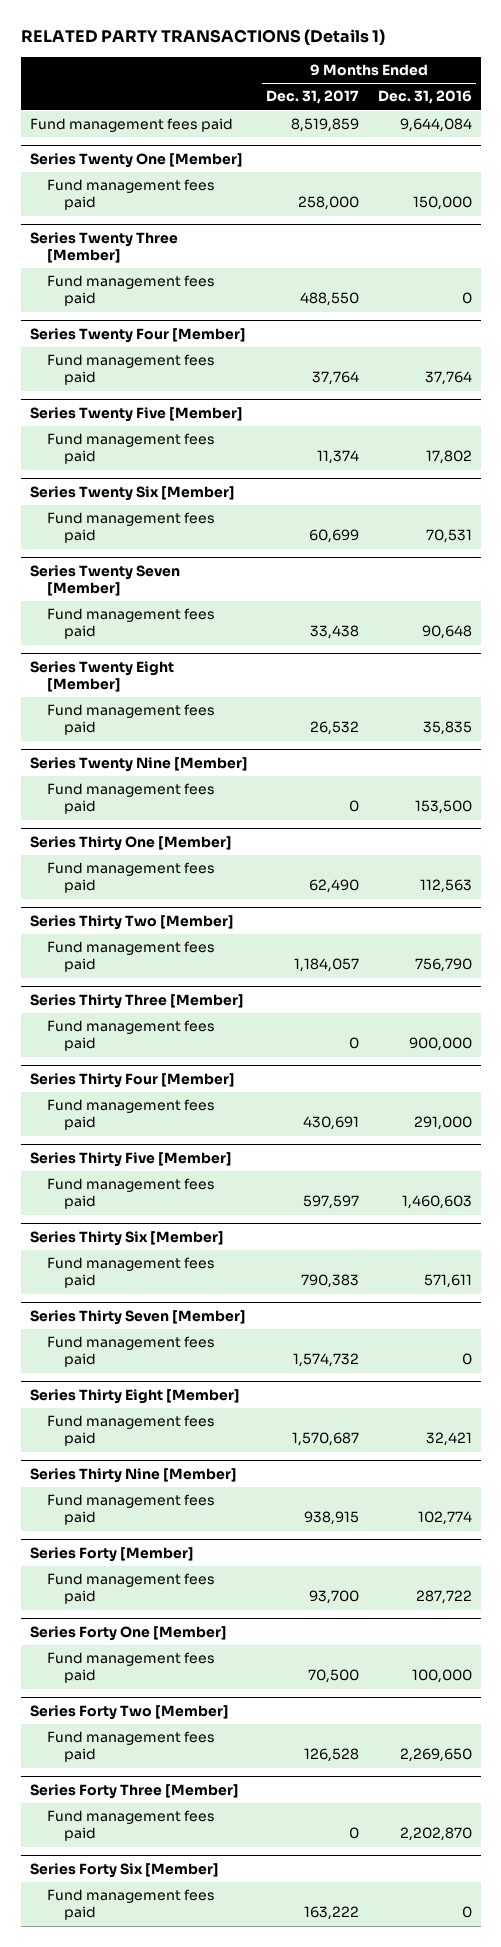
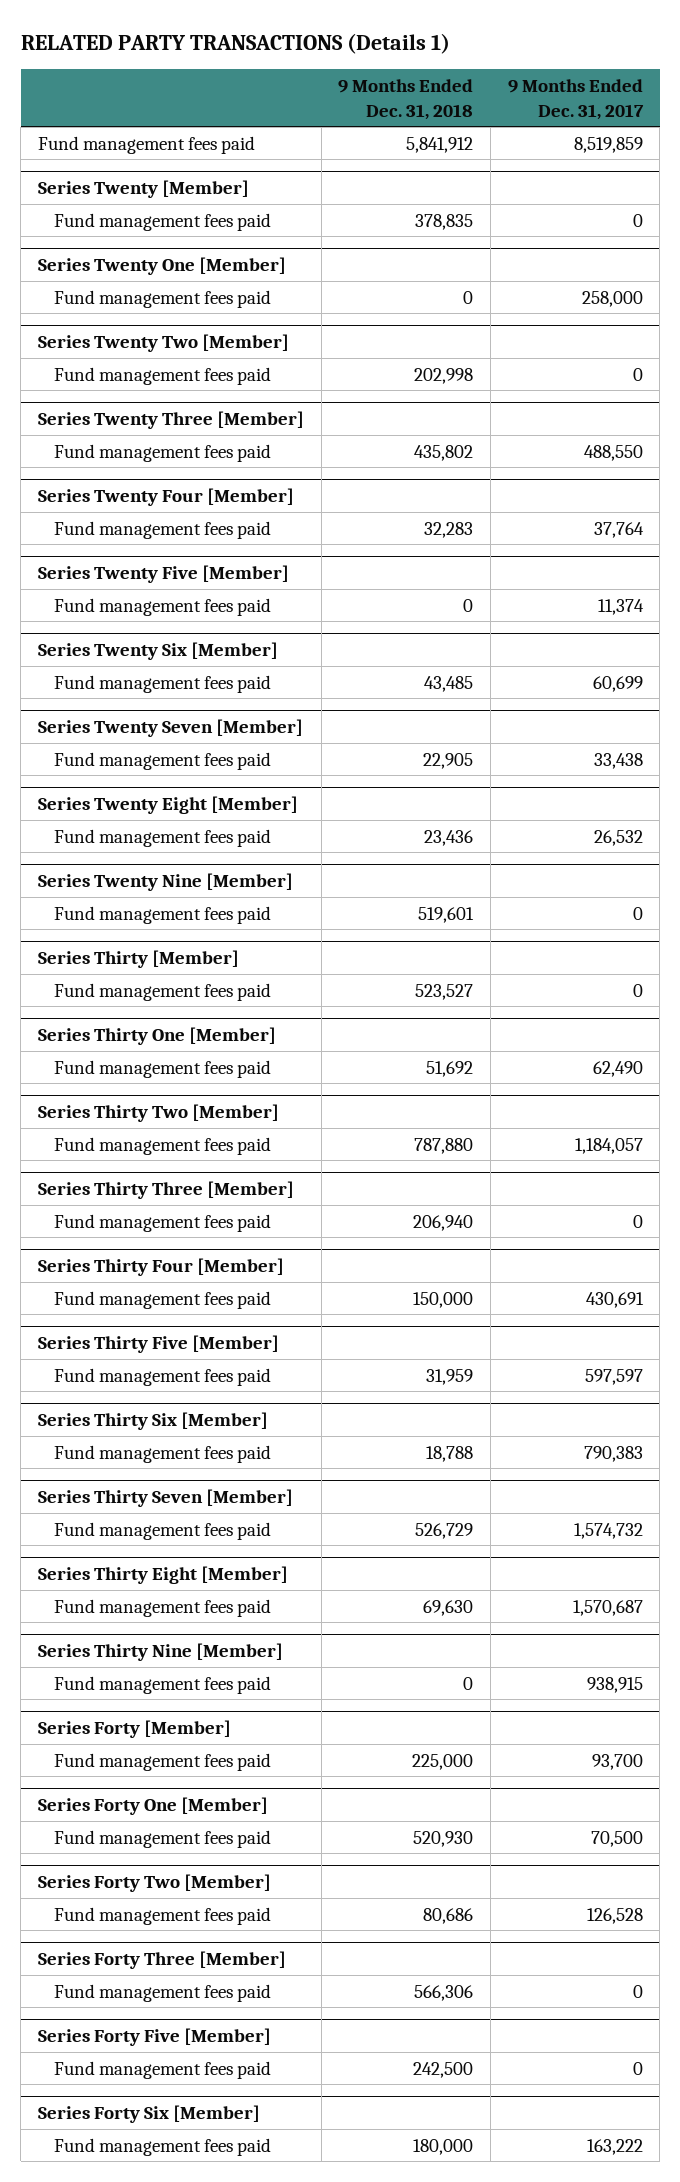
[377,90,472,105] Dec. 31, 2016 -> none
none -> [338,78,474,120] 9 Months Ended Dec. 31, 2018
none -> [37,180,249,199] Series Twenty [Member]
none -> [54,212,272,231] Fund management fees paid
none -> [37,334,289,353] Series Twenty Two [Member]
none -> [54,366,272,385] Fund management fees paid
none -> [37,950,239,969] Series Thirty [Member]
none -> [54,982,272,1001] Fund management fees paid
none -> [37,2028,271,2047] Series Forty Five [Member]
none -> [54,2060,272,2079] Fund management fees paid

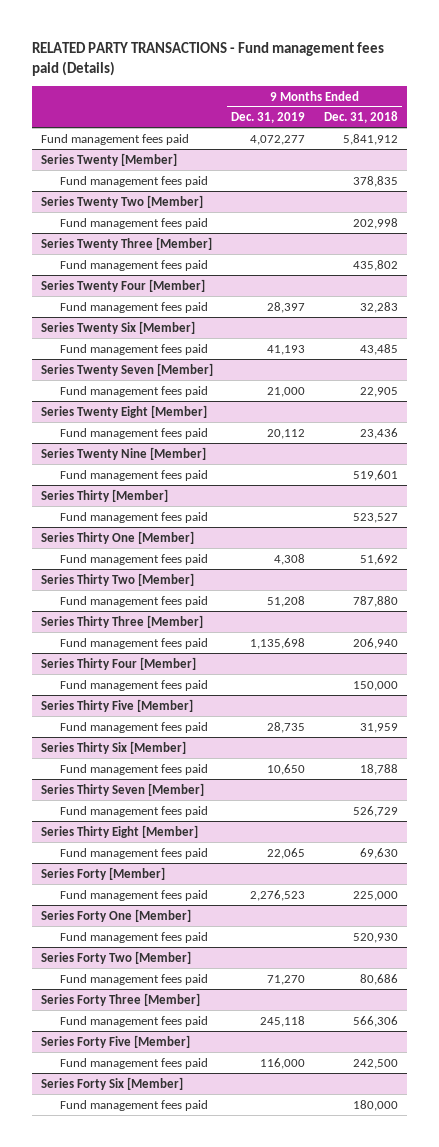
[20,33,450,55] RELATED PARTY TRANSACTIONS (Details 1) -> [32,41,385,77] RELATED PARTY TRANSACTIONS - Fund management fees paid (Details)
[507,78,644,120] 9 Months Ended Dec. 31, 2017 -> none
none -> [231,112,306,124] Dec. 31, 2019
[37,257,286,276] Series Twenty One [Member] -> none
[54,289,272,308] Fund management fees paid -> none
[37,565,289,584] Series Twenty Five [Member] -> none
[54,597,272,616] Fund management fees paid -> none
[37,1643,283,1662] Series Thirty Nine [Member] -> none
[54,1675,272,1694] Fund management fees paid -> none

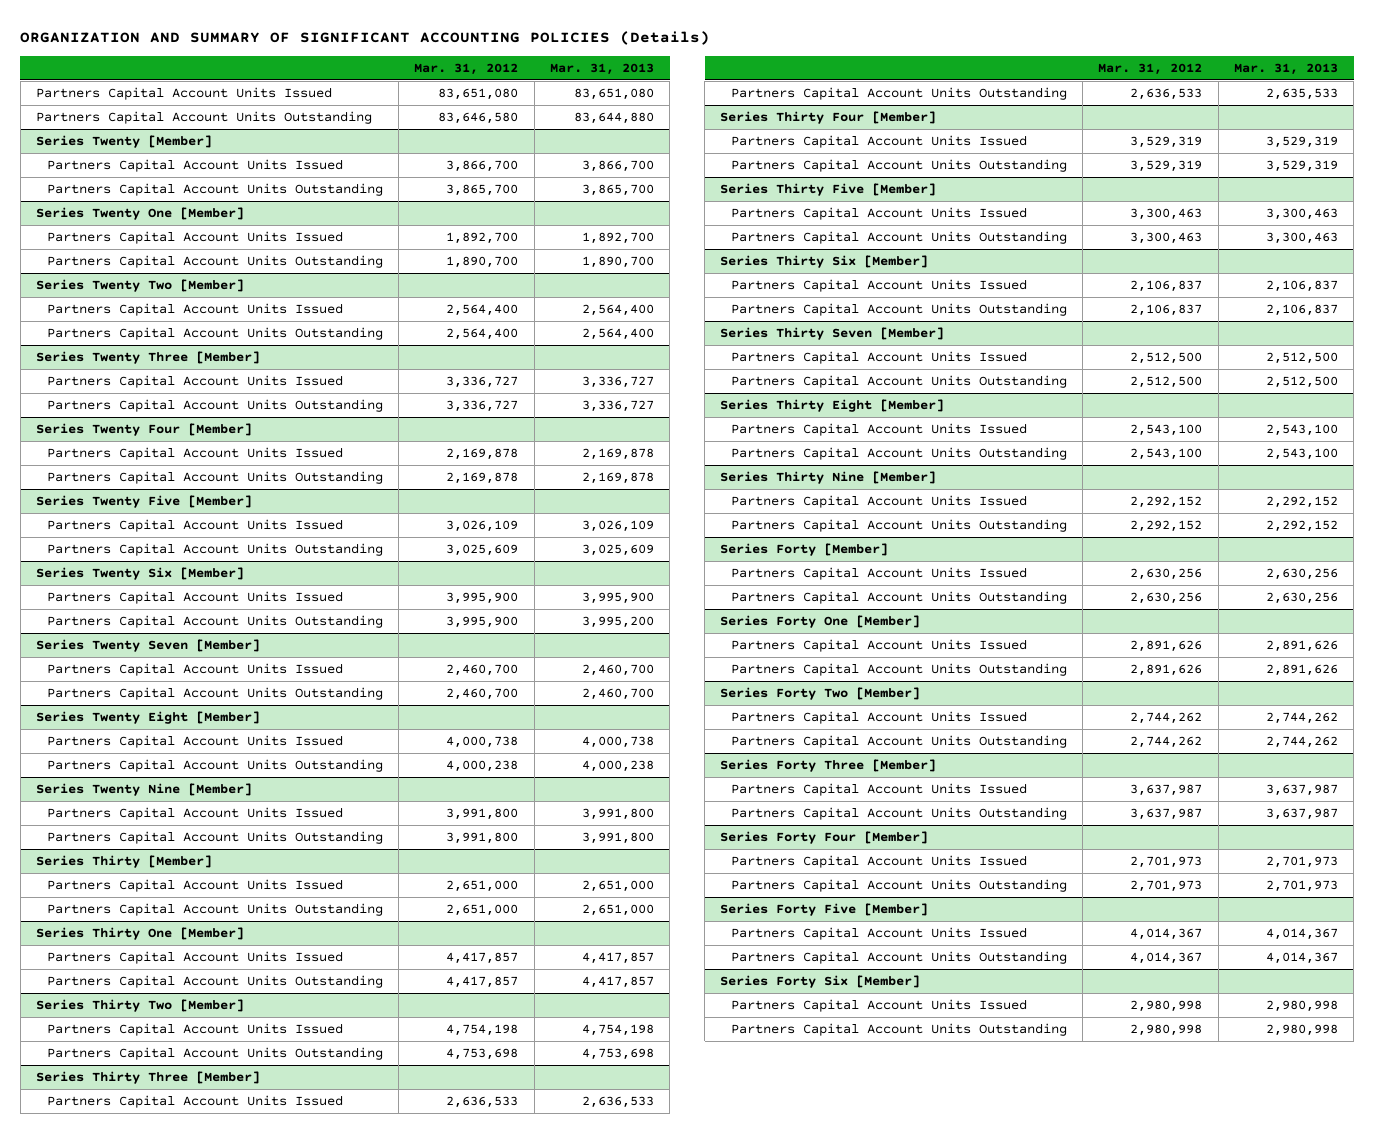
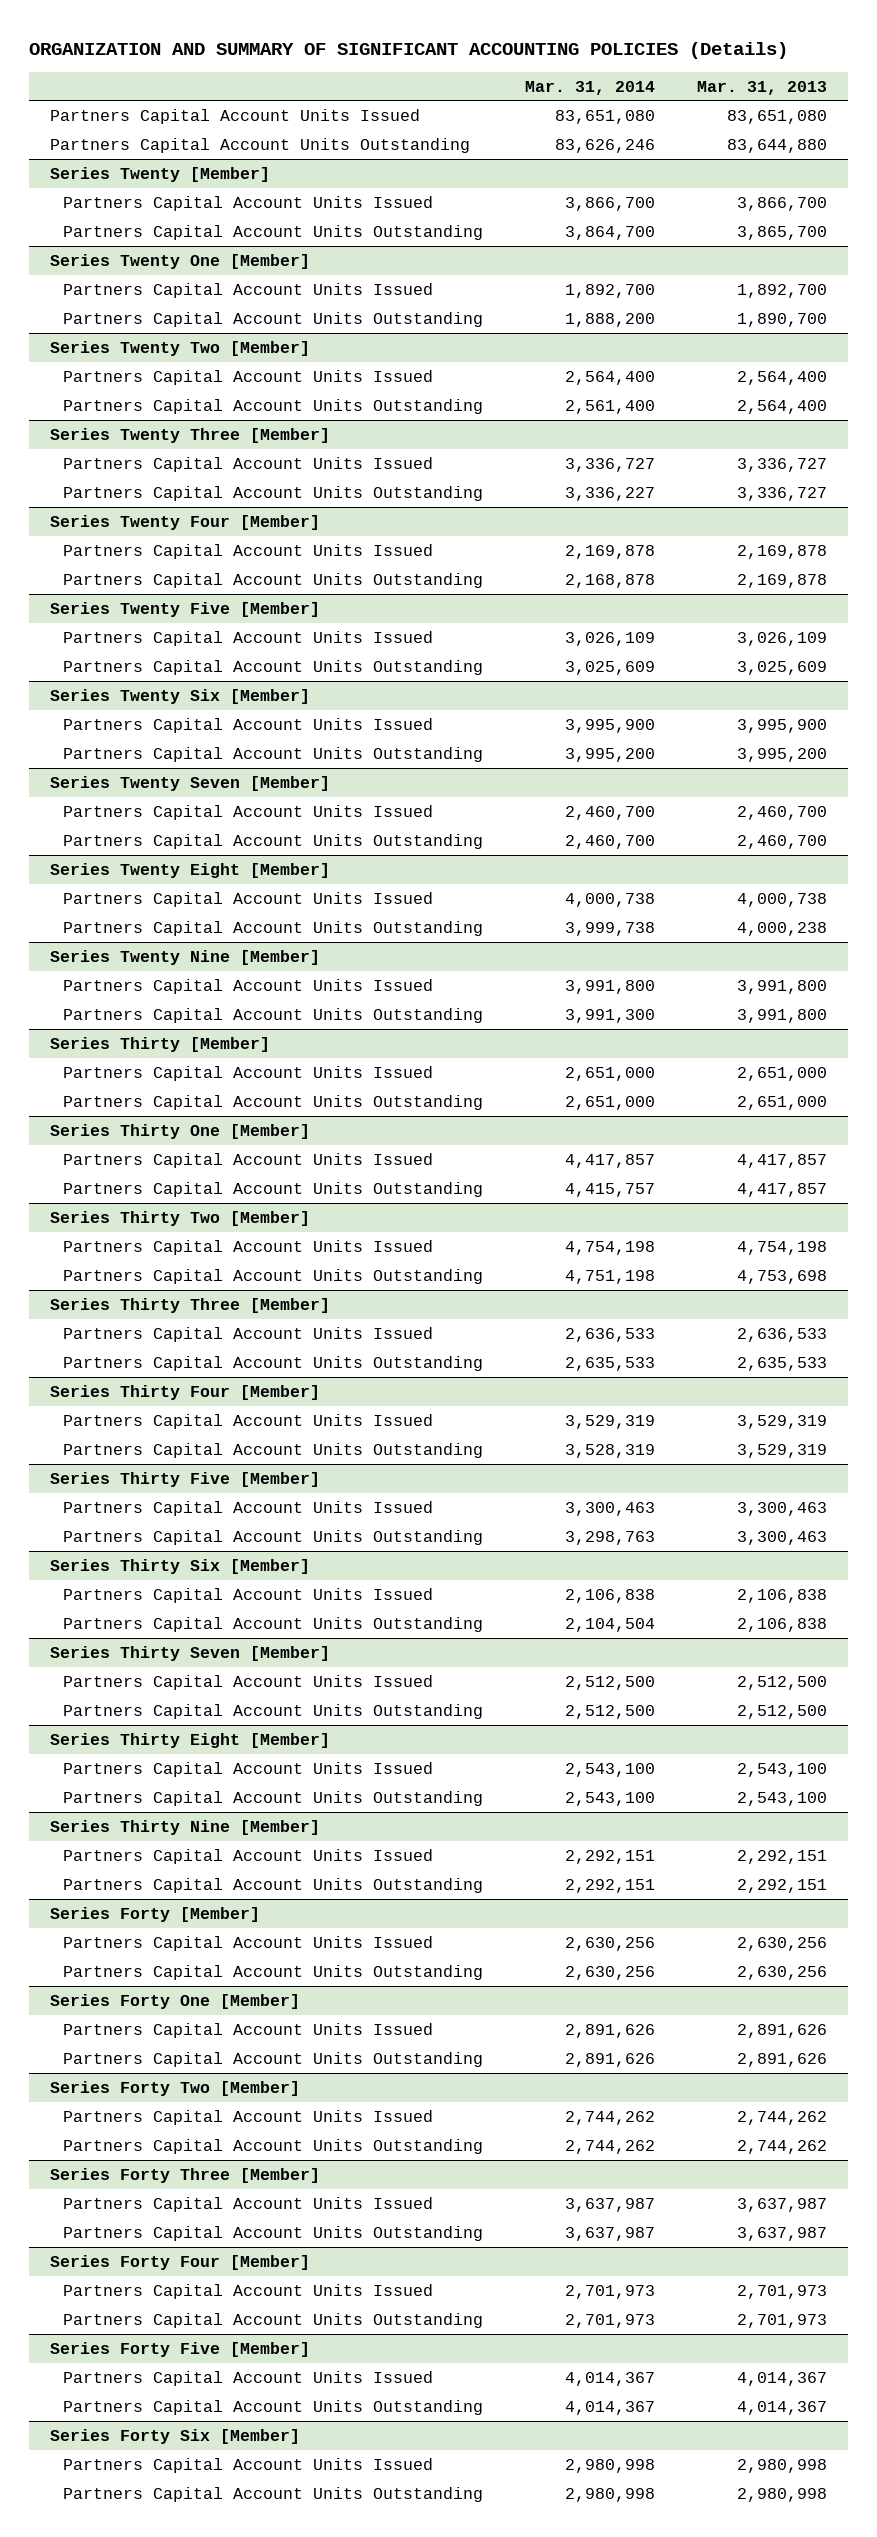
[414,63,519,76] Mar. 31, 2012 -> none
none -> [525,80,656,95] Mar. 31, 2014
[1266,279,1339,292] 2,106,837 -> [737,1588,828,1603] 2,106,838
[1266,303,1339,316] 2,106,837 -> [737,1617,828,1632] 2,106,838
[1266,495,1339,508] 2,292,152 -> [737,1849,828,1864] 2,292,151
[1266,519,1339,532] 2,292,152 -> [737,1878,828,1893] 2,292,151

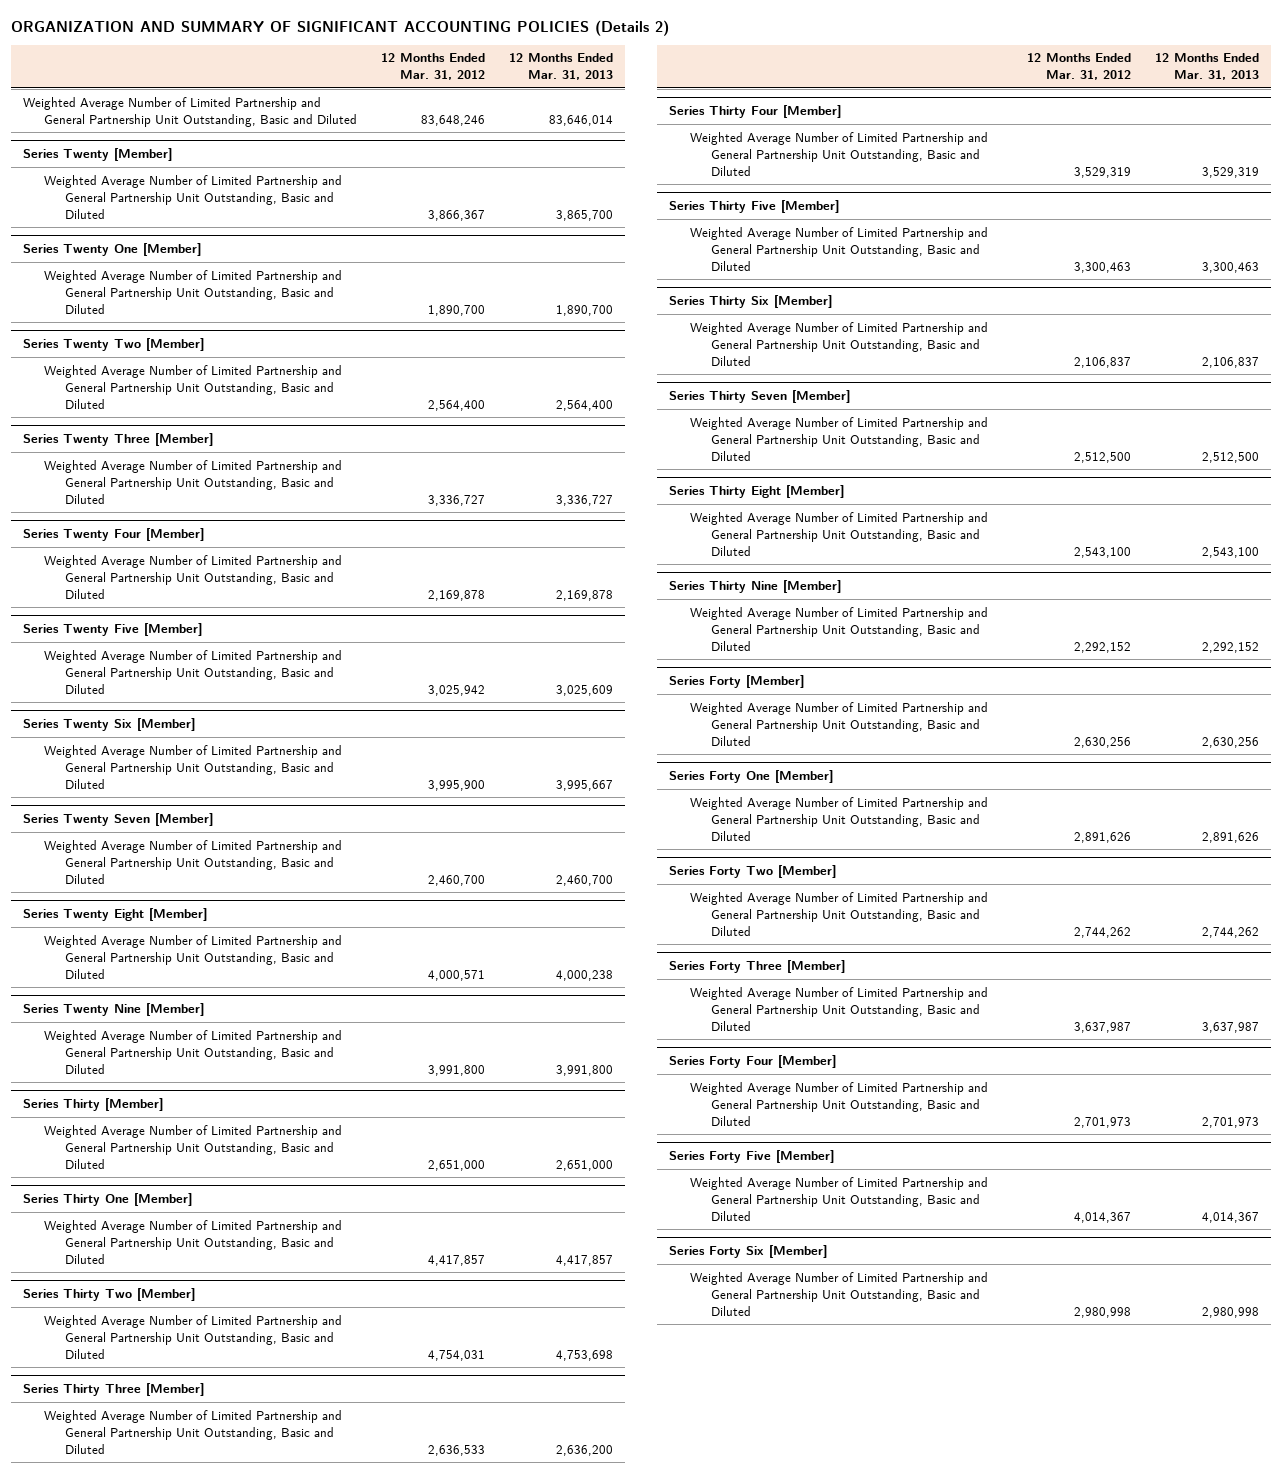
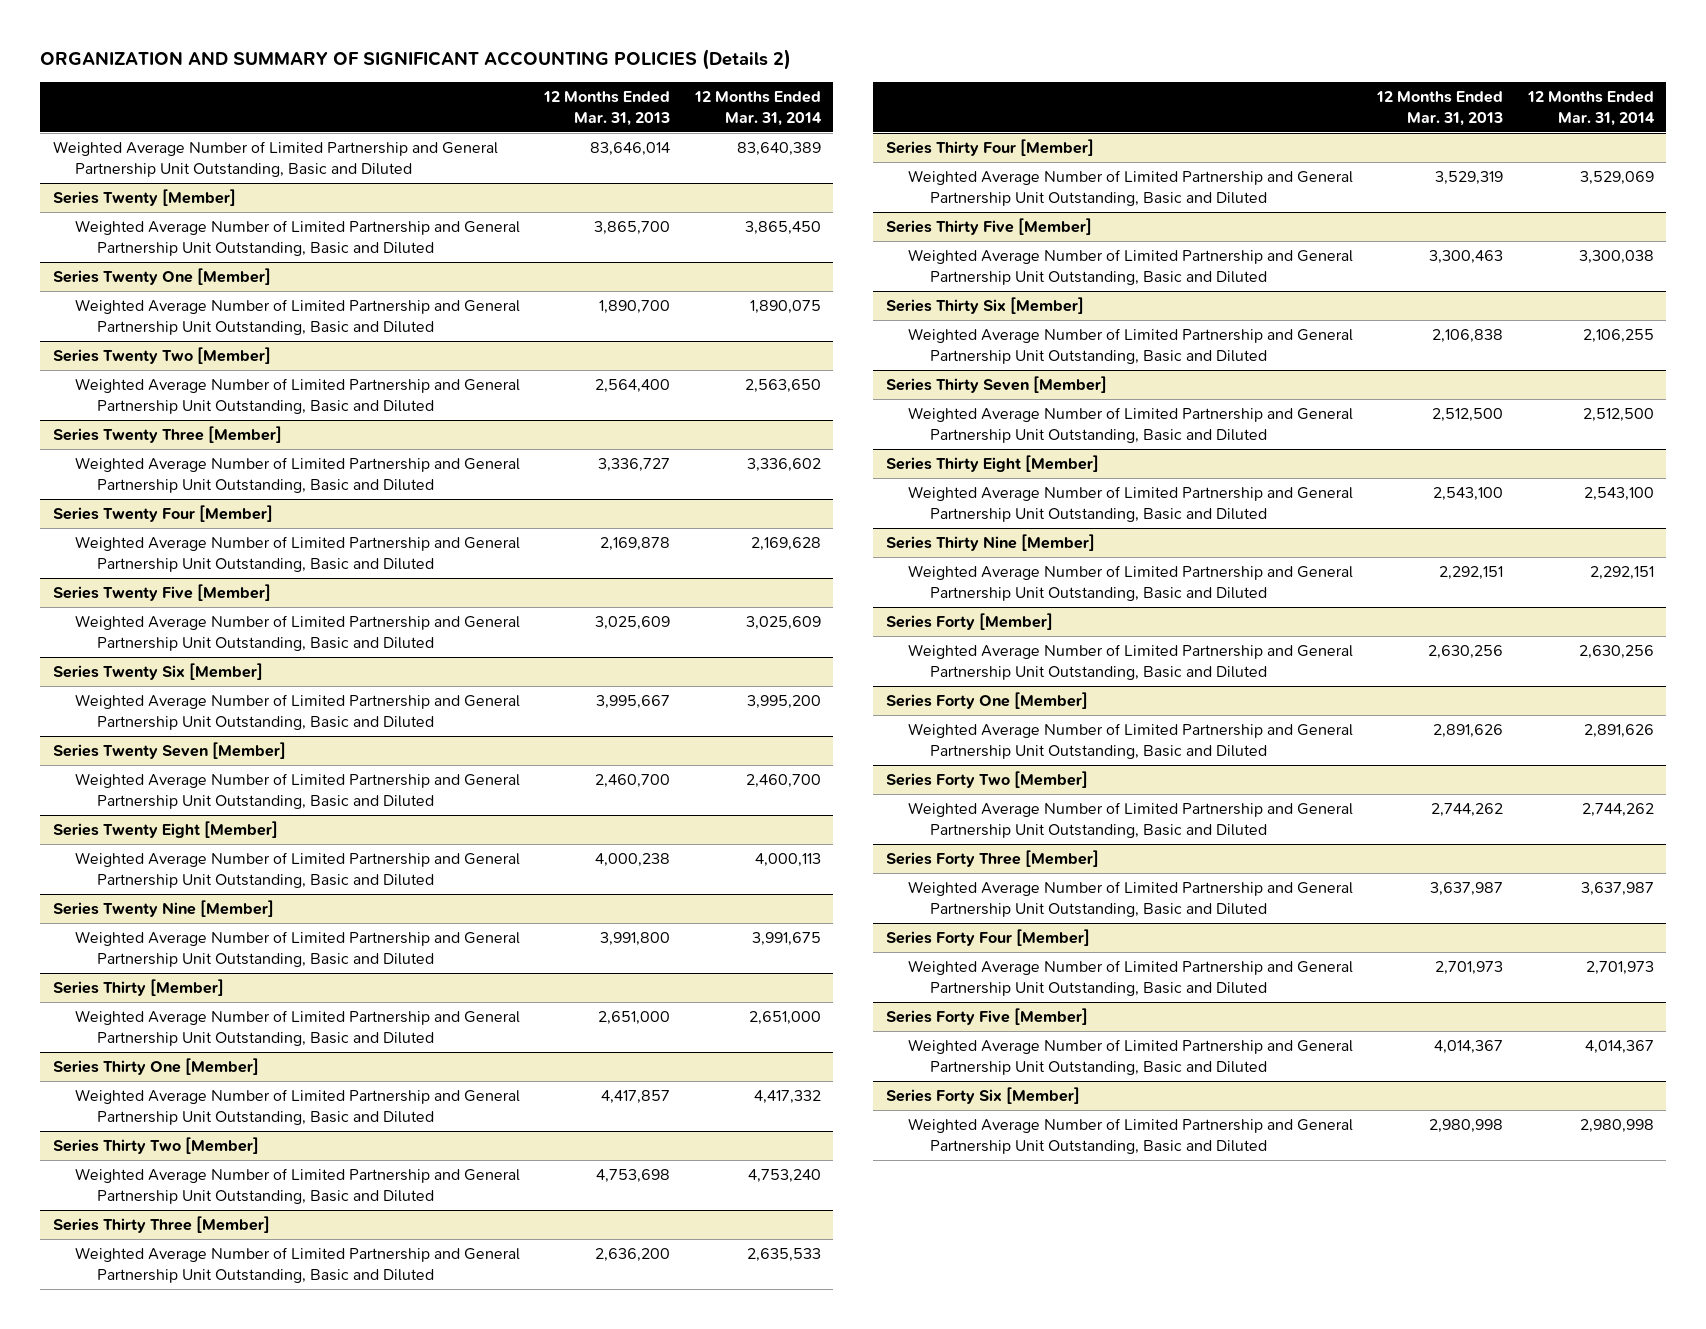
[380,53,485,81] 12 Months Ended Mar. 31, 2012 -> none
none -> [693,90,822,126] 12 Months Ended Mar. 31, 2014
[1201,356,1259,368] 2,106,837 -> [1432,329,1504,344] 2,106,838
[1201,641,1259,653] 2,292,152 -> [1439,566,1504,581] 2,292,151

